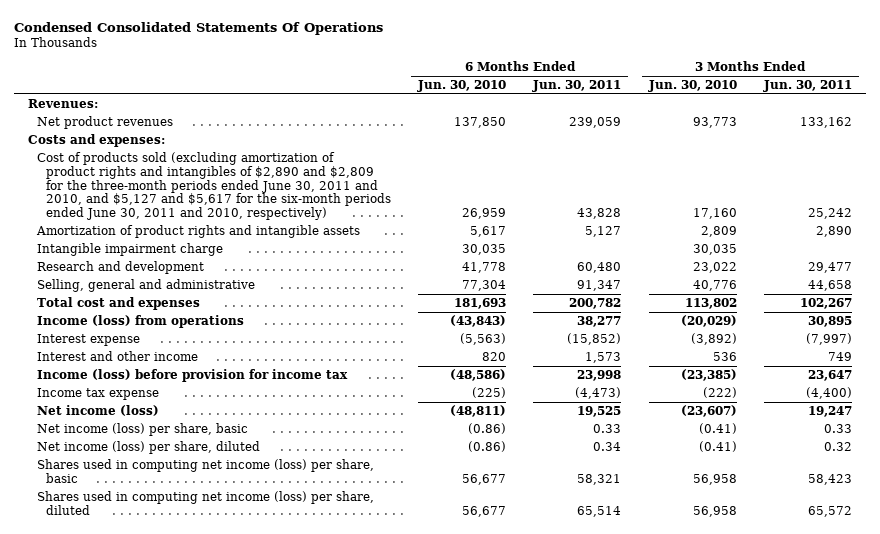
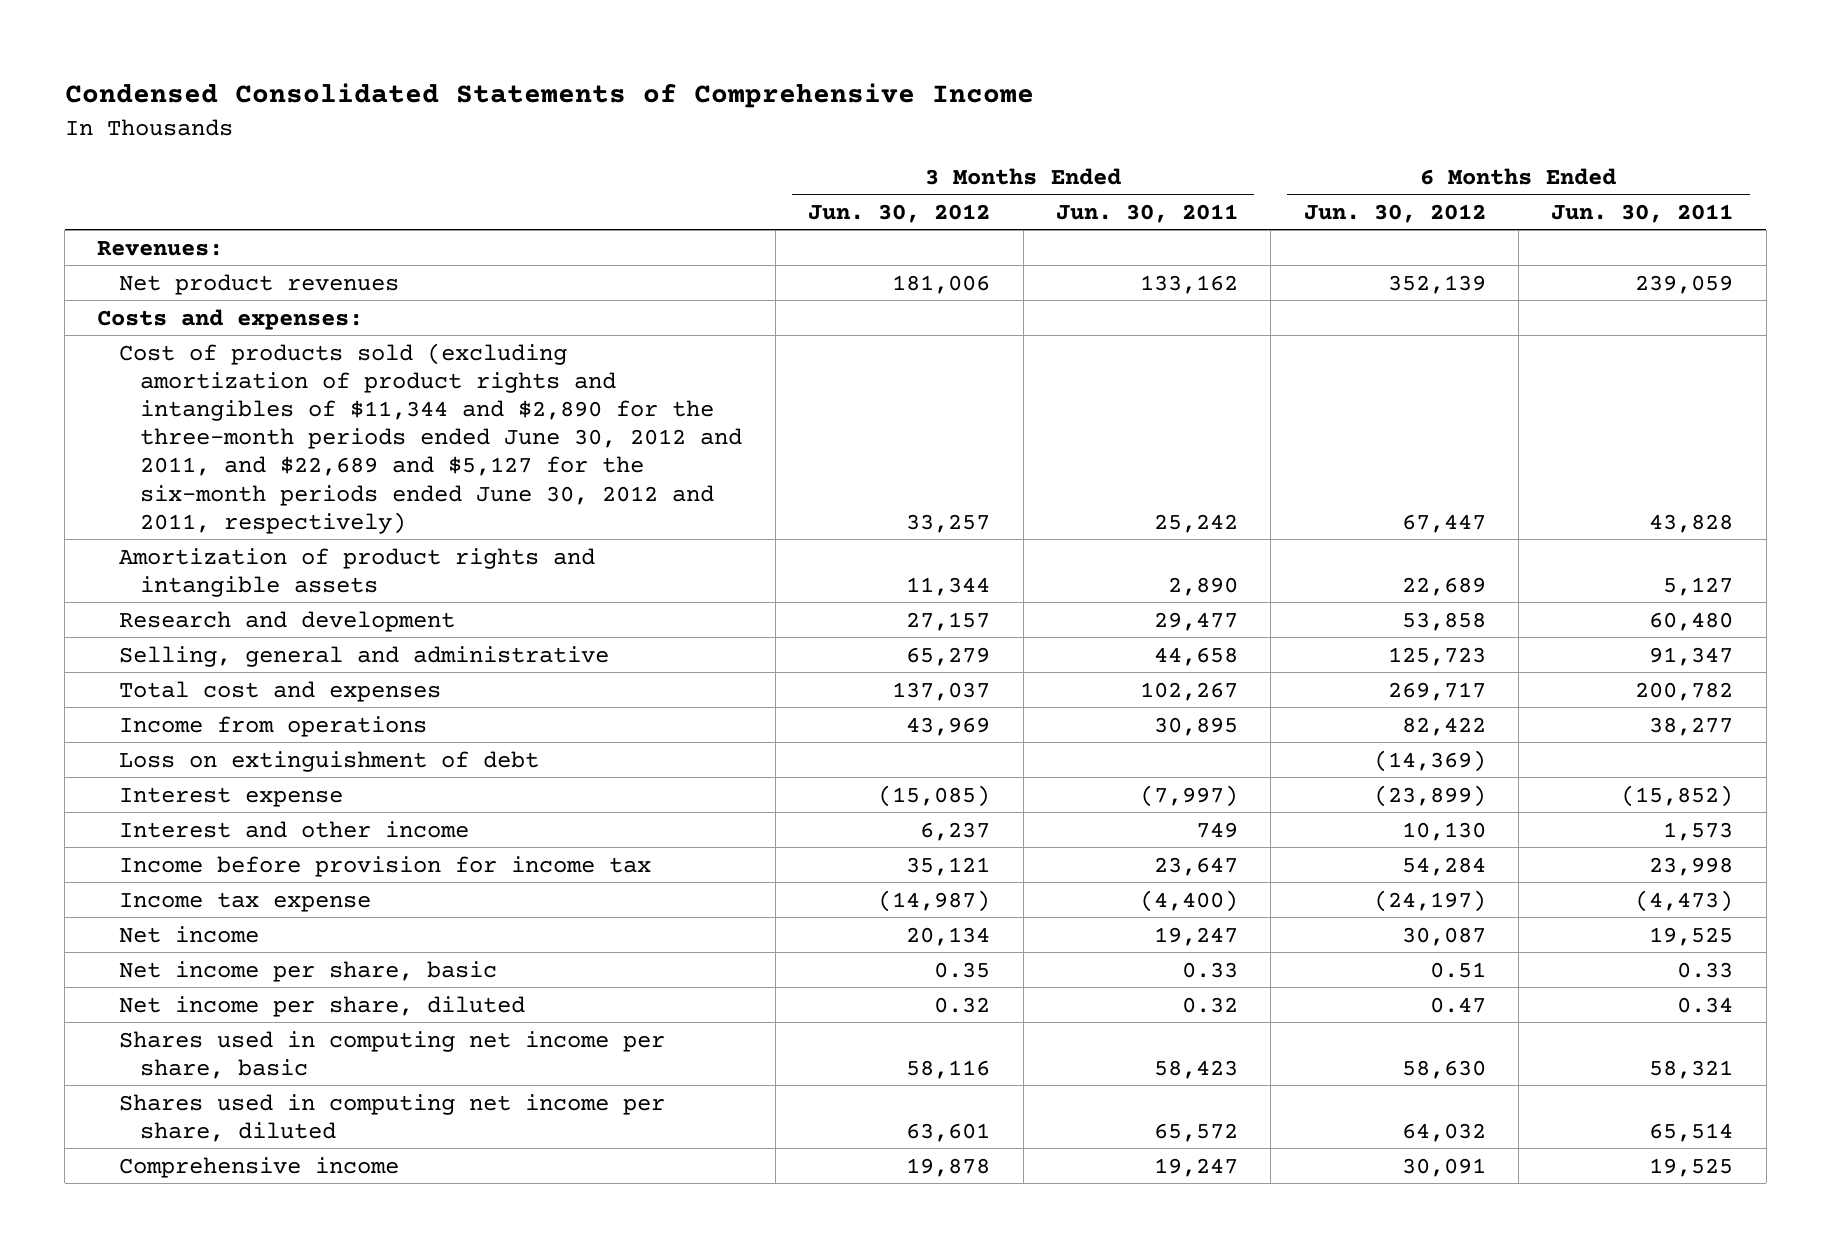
[14,21,384,35] Condensed Consolidated Statements Of Operations -> [64,83,1034,109] Condensed Consolidated Statements of Comprehensive Income
[417,80,507,93] Jun. 30, 2010 -> none
[647,80,737,93] Jun. 30, 2010 -> none
none -> [808,203,991,223] Jun. 30, 2012
none -> [1303,203,1486,223] Jun. 30, 2012
[36,151,391,221] Cost of products sold (excluding amortization of product rights and intangibles of $2,890 and $2,809 for the three-month periods ended June 30, 2011 and 2010, and $5,127 and $5,617 for the six-month periods ended June 30, 2011 and 2010, respectively) -> [118,342,743,534] Cost of products sold (excluding amortization of product rights and intangibles of $11,344 and $2,890 for the three-month periods ended June 30, 2012 and 2011, and $22,689 and $5,127 for the six-month periods ended June 30, 2012 and 2011, respectively)
[36,242,223,256] Intangible impairment charge -> none
[36,314,244,328] Income (loss) from operations -> [118,715,427,737] Income from operations
none -> [118,750,539,772] Loss on extinguishment of debt
[36,368,348,382] Income (loss) before provision for income tax -> [118,855,651,877] Income before provision for income tax
[36,404,159,416] Net income (loss) -> [118,925,259,943] Net income
[36,422,248,436] Net income (loss) per share, basic -> [118,960,497,982] Net income per share, basic
[36,440,260,454] Net income (loss) per share, diluted -> [118,995,525,1017] Net income per share, diluted
[36,458,374,483] Shares used in computing net income (loss) per share, basic -> [118,1030,665,1079] Shares used in computing net income per share, basic
[36,490,374,515] Shares used in computing net income (loss) per share, diluted -> [118,1093,665,1142] Shares used in computing net income per share, diluted
none -> [118,1156,399,1178] Comprehensive income

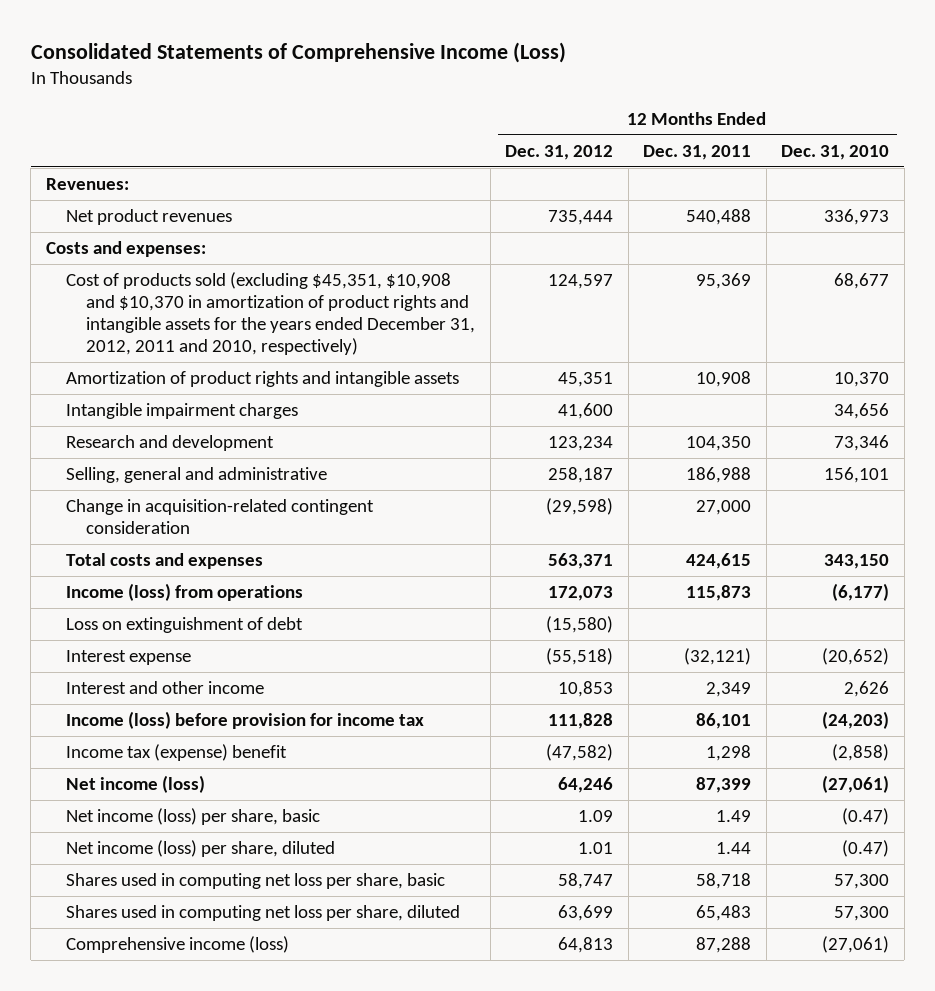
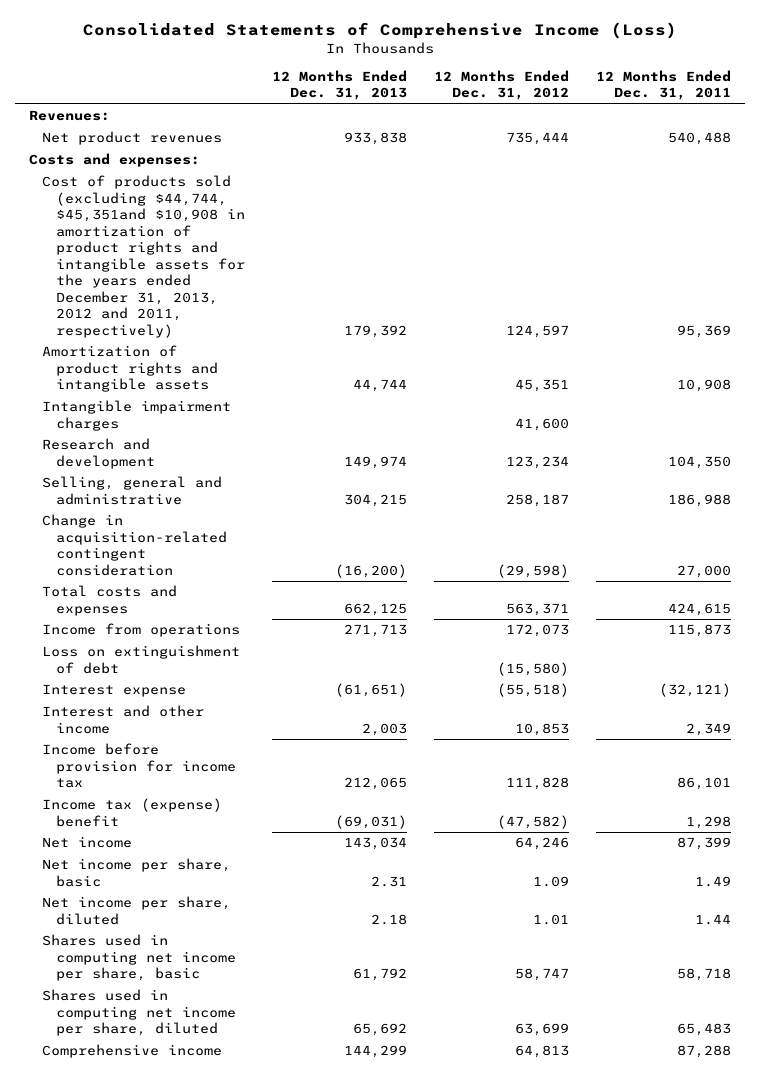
[781,144,890,160] Dec. 31, 2010 -> none
none -> [271,69,407,101] 12 Months Ended Dec. 31, 2013
[65,271,476,355] Cost of products sold (excluding $45,351, $10,908 and $10,370 in amortization of product rights and intangible assets for the years ended December 31, 2012, 2011 and 2010, respectively) -> [42,175,245,338] Cost of products sold (excluding $44,744, $45,351and $10,908 in amortization of product rights and intangible assets for the years ended December 31, 2013, 2012 and 2011, respectively)
[65,582,303,601] Income (loss) from operations -> [42,623,241,638] Income from operations
[65,710,424,729] Income (loss) before provision for income tax -> [42,743,236,789] Income before provision for income tax
[65,774,205,793] Net income (loss) -> [42,836,133,849] Net income
[65,807,320,825] Net income (loss) per share, basic -> [42,858,232,887] Net income per share, basic
[65,839,335,857] Net income (loss) per share, diluted -> [42,896,232,925] Net income per share, diluted
[65,872,445,889] Shares used in computing net loss per share, basic -> [42,934,236,982] Shares used in computing net income per share, basic
[65,904,460,921] Shares used in computing net loss per share, diluted -> [42,989,236,1037] Shares used in computing net income per share, diluted
[65,935,289,953] Comprehensive income (loss) -> [42,1044,223,1059] Comprehensive income

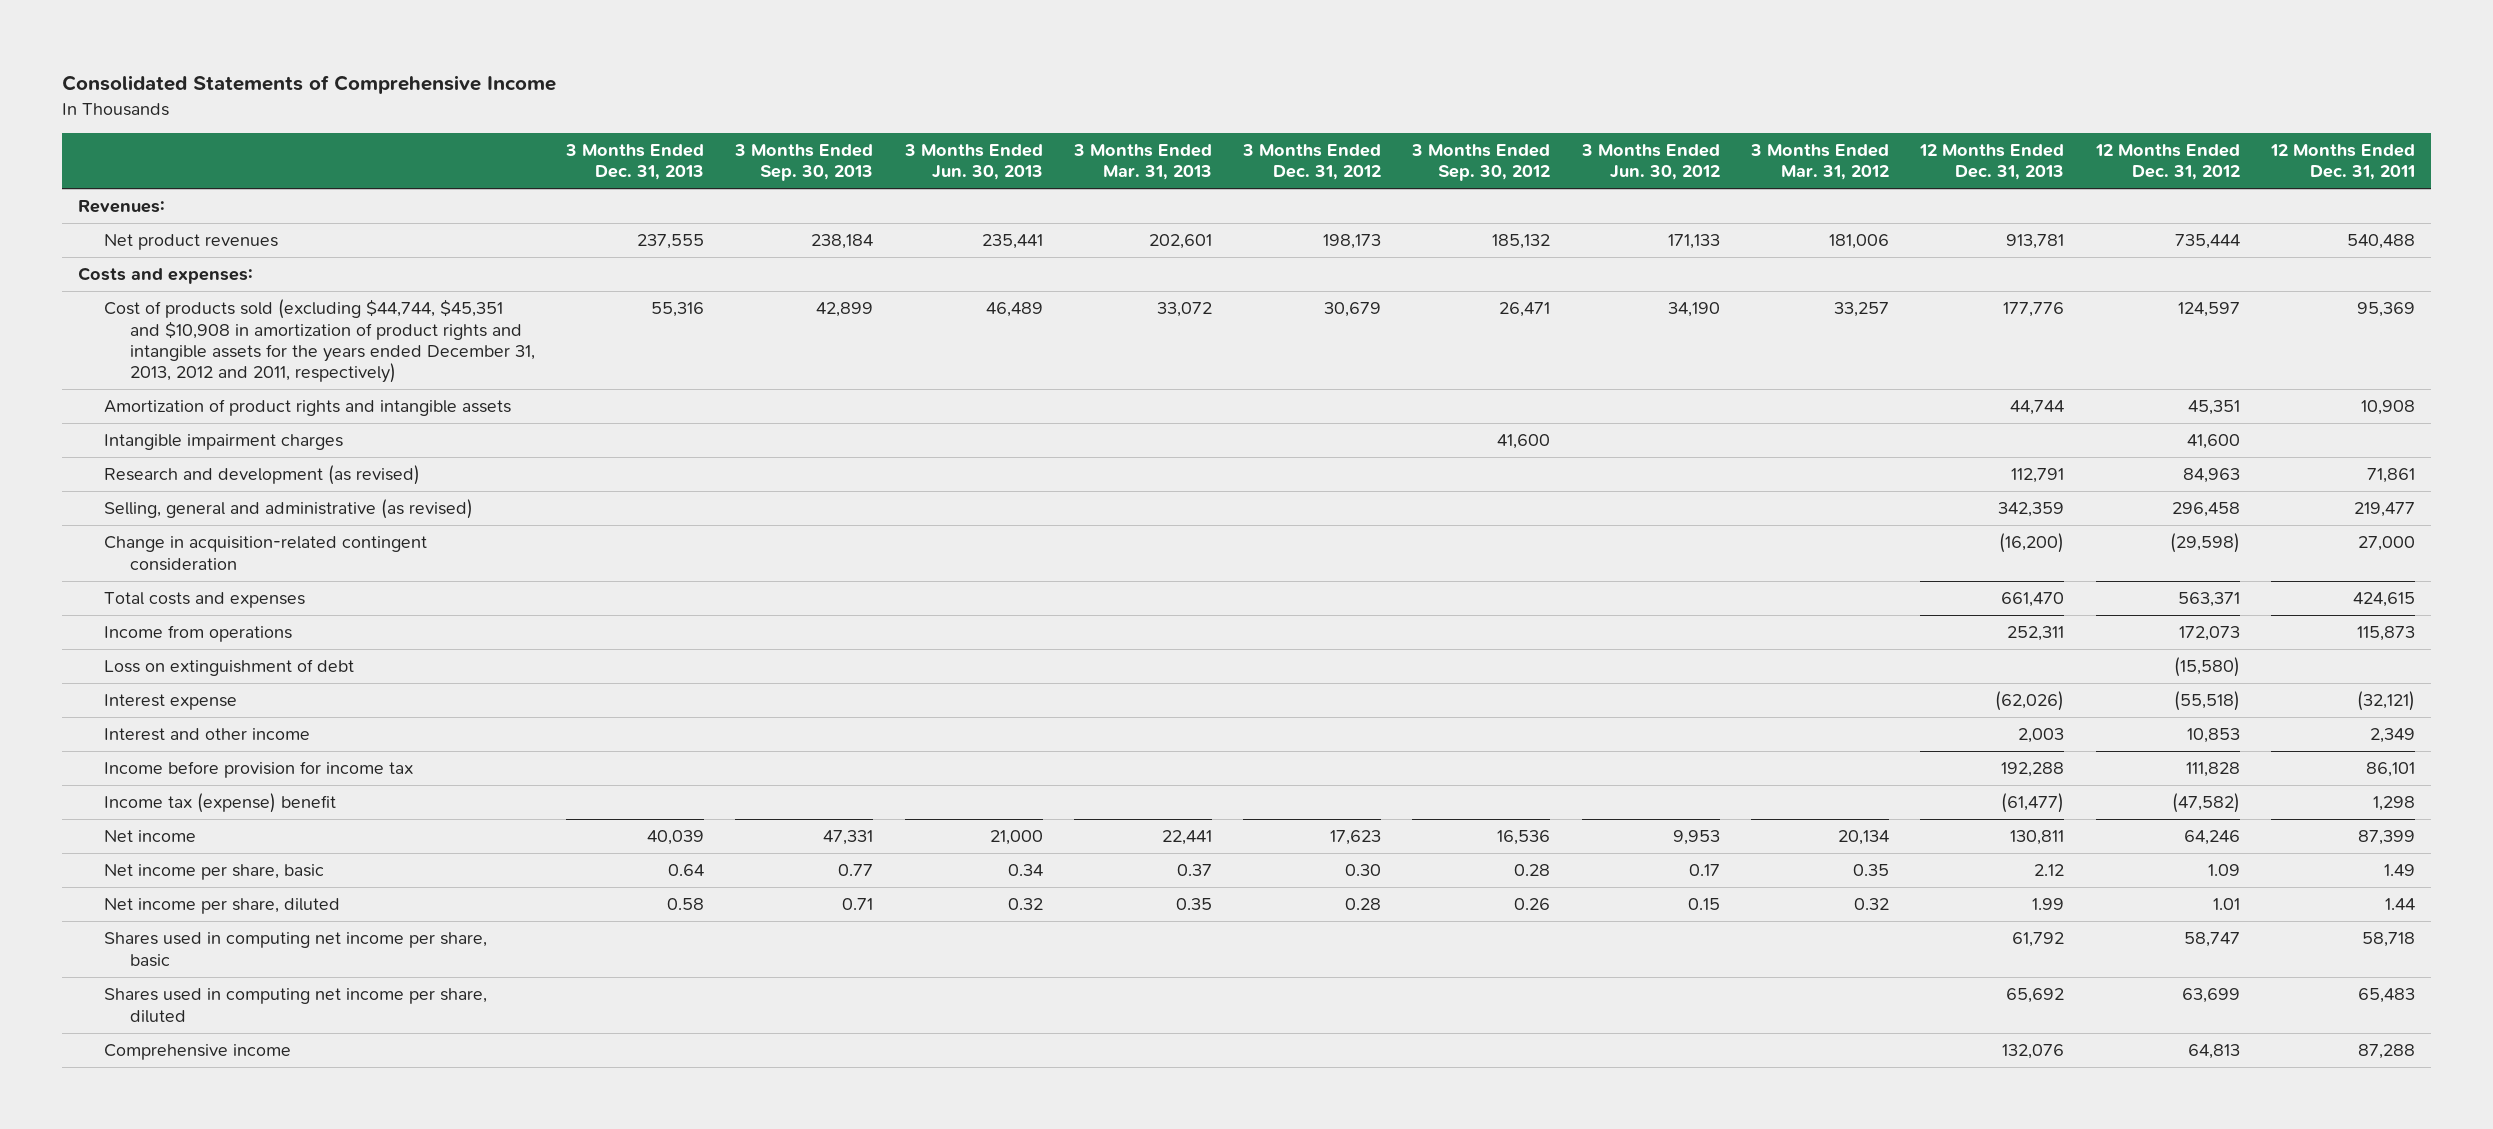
[83,22,678,40] Consolidated Statements of Comprehensive Income (Loss) -> [62,75,557,95] Consolidated Statements of Comprehensive Income
none -> [565,143,705,181] 3 Months Ended Dec. 31, 2013
none -> [734,143,874,182] 3 Months Ended Sep. 30, 2013
none -> [903,143,1043,181] 3 Months Ended Jun. 30, 2013
none -> [1072,143,1212,181] 3 Months Ended Mar. 31, 2013
none -> [1242,143,1382,181] 3 Months Ended Dec. 31, 2012
none -> [1411,143,1551,182] 3 Months Ended Sep. 30, 2012
none -> [1580,143,1720,181] 3 Months Ended Jun. 30, 2012
none -> [1750,143,1890,181] 3 Months Ended Mar. 31, 2012
[343,132,407,146] 933,838 -> [2006,234,2065,250] 913,781
[42,175,245,338] Cost of products sold (excluding $44,744, $45,351and $10,908 in amortization of product rights and intangible assets for the years ended December 31, 2013, 2012 and 2011, respectively) -> [103,299,535,384] Cost of products sold (excluding $44,744, $45,351 and $10,908 in amortization of product rights and intangible assets for the years ended December 31, 2013, 2012 and 2011, respectively)
[343,324,407,338] 179,392 -> [2003,302,2065,318] 177,776
[42,438,155,469] Research and development -> [103,465,420,486] Research and development (as revised)
[343,455,407,469] 149,974 -> [2011,468,2065,484] 112,791
[506,455,570,469] 123,234 -> [2182,468,2240,484] 84,963
[668,455,732,469] 104,350 -> [2366,468,2415,484] 71,861
[42,476,223,505] Selling, general and administrative -> [103,499,473,520] Selling, general and administrative (as revised)
[343,493,407,507] 304,215 -> [1998,502,2065,518] 342,359
[506,493,570,507] 258,187 -> [2171,502,2240,518] 296,458
[668,493,732,507] 186,988 -> [2353,502,2415,518] 219,477
[343,602,407,616] 662,125 -> [2001,592,2065,608] 661,470
[343,624,407,638] 271,713 -> [2007,626,2065,642] 252,311
[334,683,407,698] (61,651) -> [1995,691,2065,712] (62,026)
[343,777,407,791] 212,065 -> [2001,762,2065,778] 192,288
[334,814,407,829] (69,031) -> [2001,793,2065,814] (61,477)
[343,837,407,851] 143,034 -> [2010,830,2065,846] 130,811
[370,875,407,887] 2.31 -> [2034,864,2065,877] 2.12
[370,913,407,925] 2.18 -> [2032,898,2065,911] 1.99
[343,1045,407,1059] 144,299 -> [2002,1044,2065,1060] 132,076

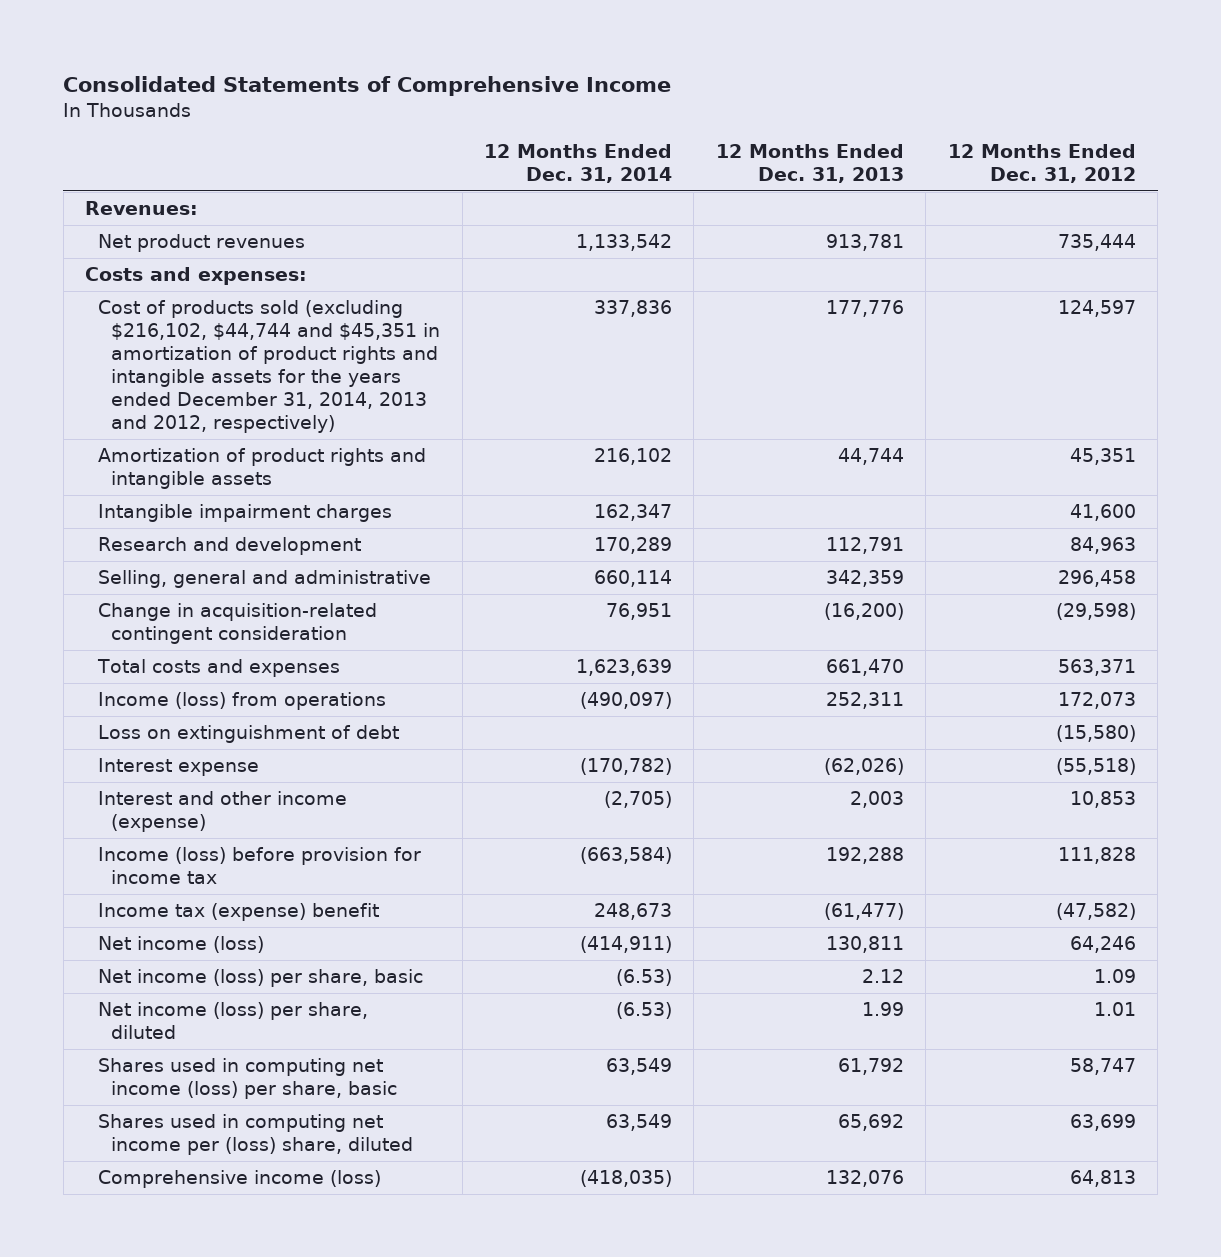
[565,143,705,181] 3 Months Ended Dec. 31, 2013 -> none
[734,143,874,182] 3 Months Ended Sep. 30, 2013 -> none
[903,143,1043,181] 3 Months Ended Jun. 30, 2013 -> none
[1072,143,1212,181] 3 Months Ended Mar. 31, 2013 -> none
[1242,143,1382,181] 3 Months Ended Dec. 31, 2012 -> none
[1411,143,1551,182] 3 Months Ended Sep. 30, 2012 -> none
[1580,143,1720,181] 3 Months Ended Jun. 30, 2012 -> none
[1750,143,1890,181] 3 Months Ended Mar. 31, 2012 -> none
[2269,143,2415,181] 12 Months Ended Dec. 31, 2011 -> none
none -> [483,144,672,184] 12 Months Ended Dec. 31, 2014
[103,299,535,384] Cost of products sold (excluding $44,744, $45,351 and $10,908 in amortization of product rights and intangible assets for the years ended December 31, 2013, 2012 and 2011, respectively) -> [98,300,441,434] Cost of products sold (excluding $216,102, $44,744 and $45,351 in amortization of product rights and intangible assets for the years ended December 31, 2014, 2013 and 2012, respectively)
[103,465,420,486] Research and development (as revised) -> [98,537,362,556] Research and development
[103,499,473,520] Selling, general and administrative (as revised) -> [98,570,432,589] Selling, general and administrative
[103,625,292,643] Income from operations -> [98,692,387,711] Income (loss) from operations
[103,728,310,742] Interest and other income -> [98,791,348,833] Interest and other income (expense)
[103,761,413,779] Income before provision for income tax -> [98,847,422,885] Income (loss) before provision for income tax
[103,830,196,843] Net income -> [98,936,265,954] Net income (loss)
[103,864,324,881] Net income per share, basic -> [98,969,424,988] Net income (loss) per share, basic
[103,898,340,915] Net income per share, diluted -> [98,1002,369,1040] Net income (loss) per share, diluted
[103,932,487,967] Shares used in computing net income per share, basic -> [98,1058,398,1100] Shares used in computing net income (loss) per share, basic
[103,988,487,1023] Shares used in computing net income per share, diluted -> [98,1114,414,1156] Shares used in computing net income per (loss) share, diluted
[103,1044,291,1061] Comprehensive income -> [98,1170,382,1189] Comprehensive income (loss)

